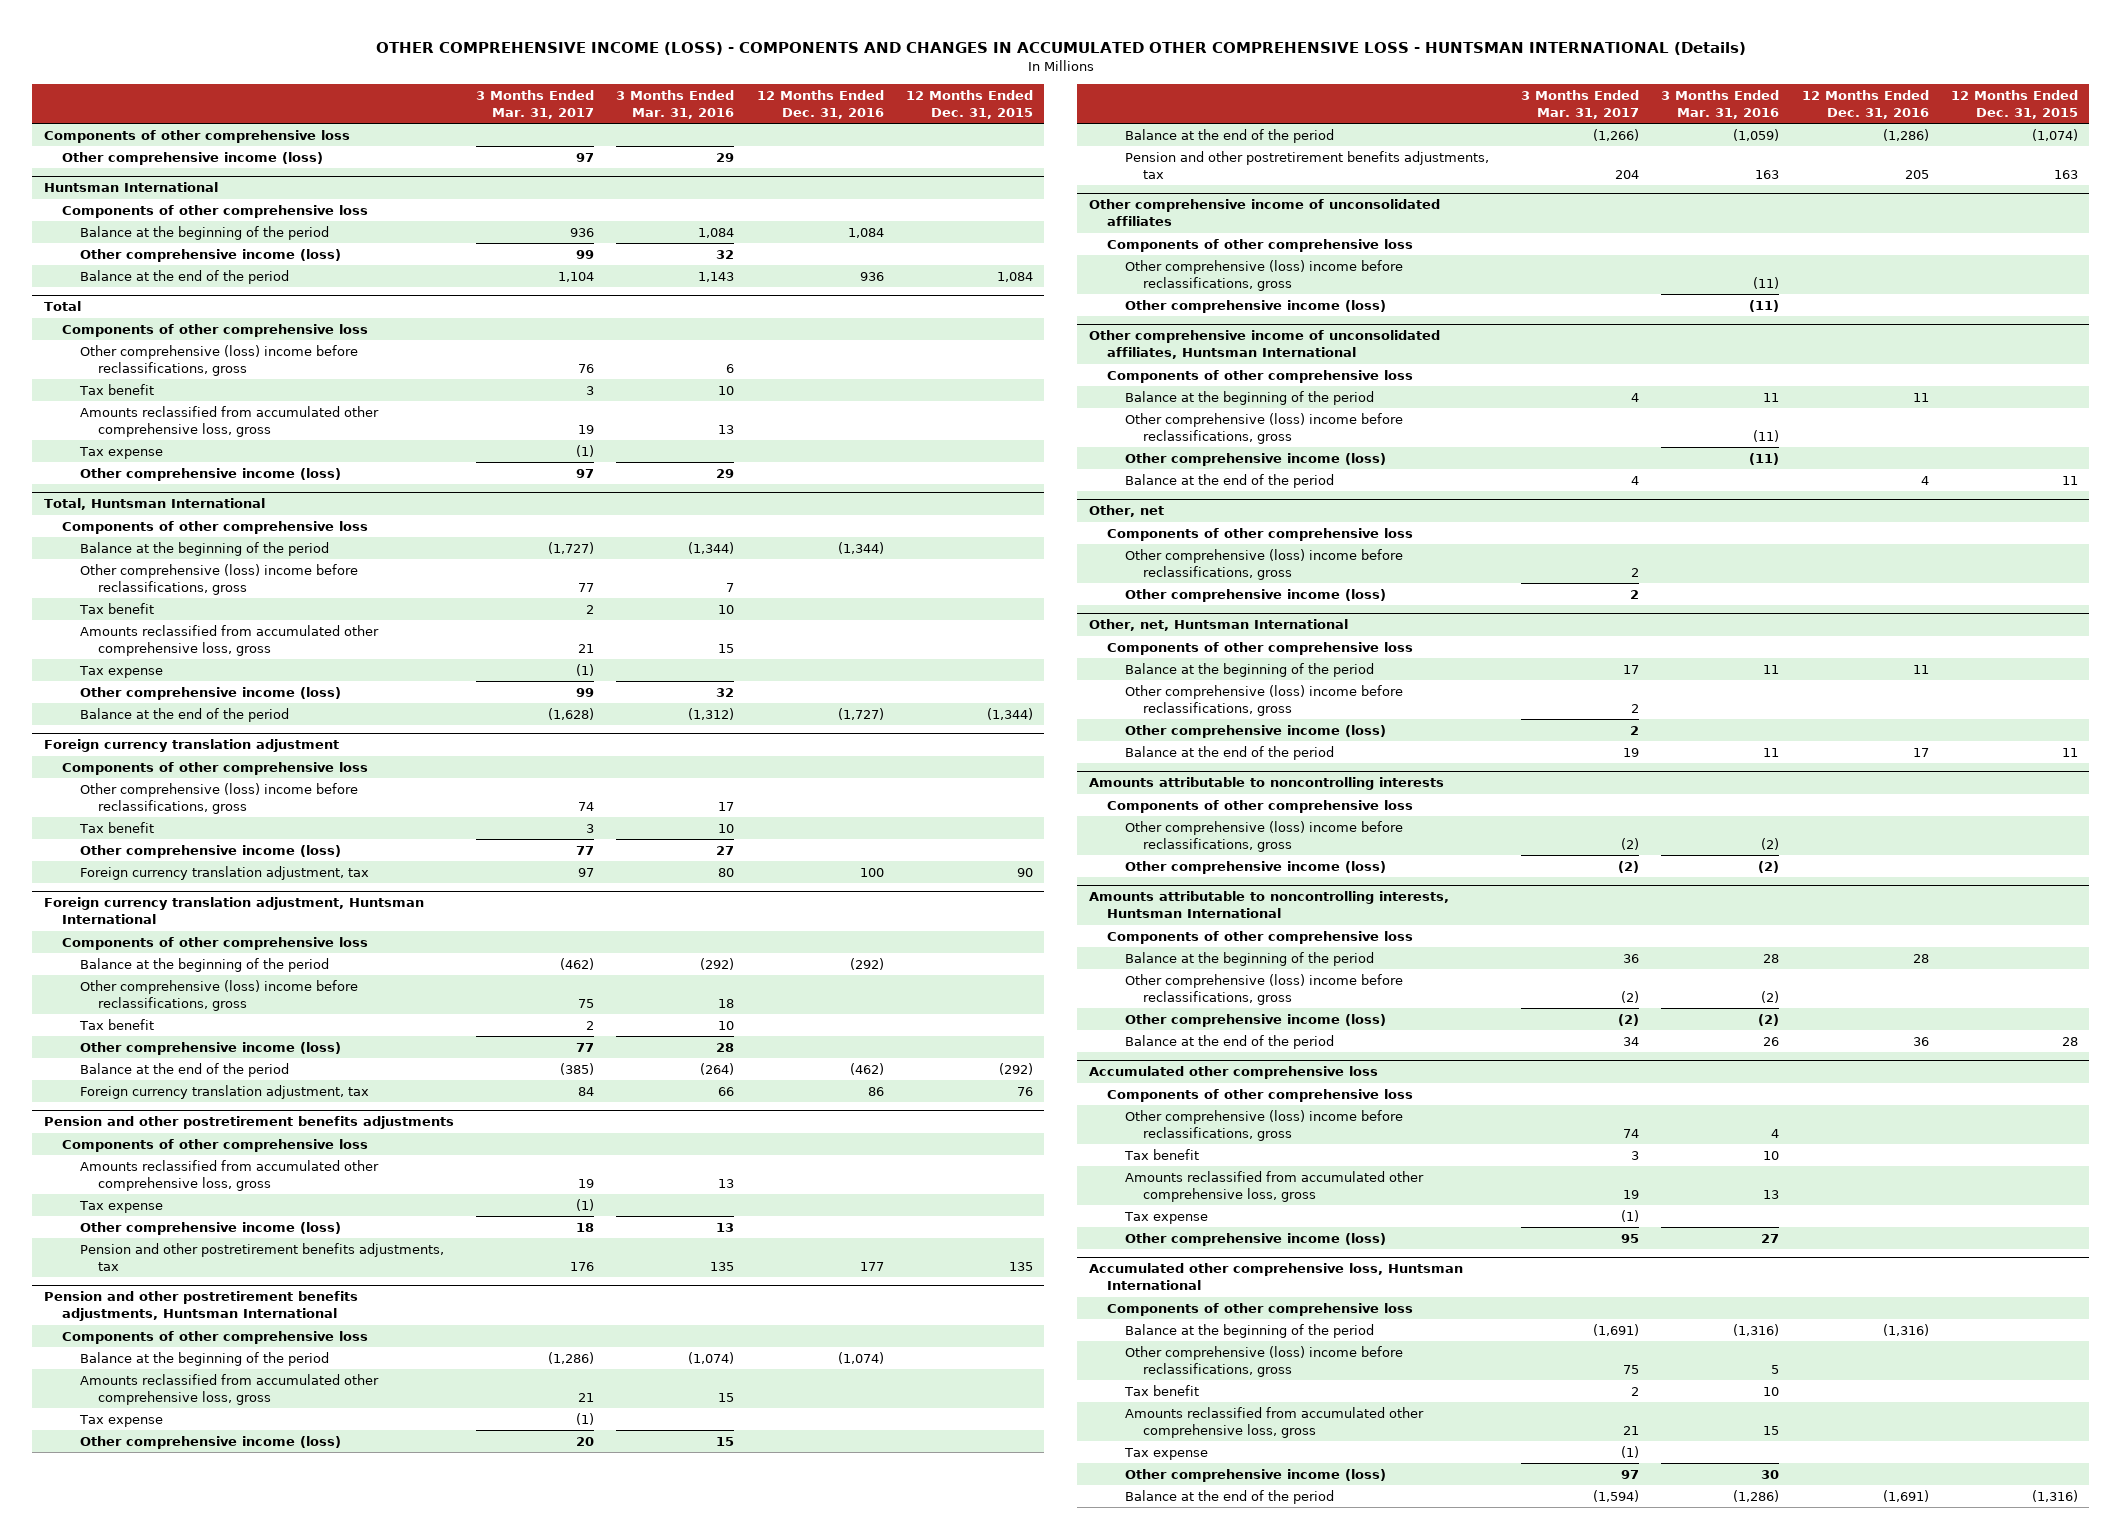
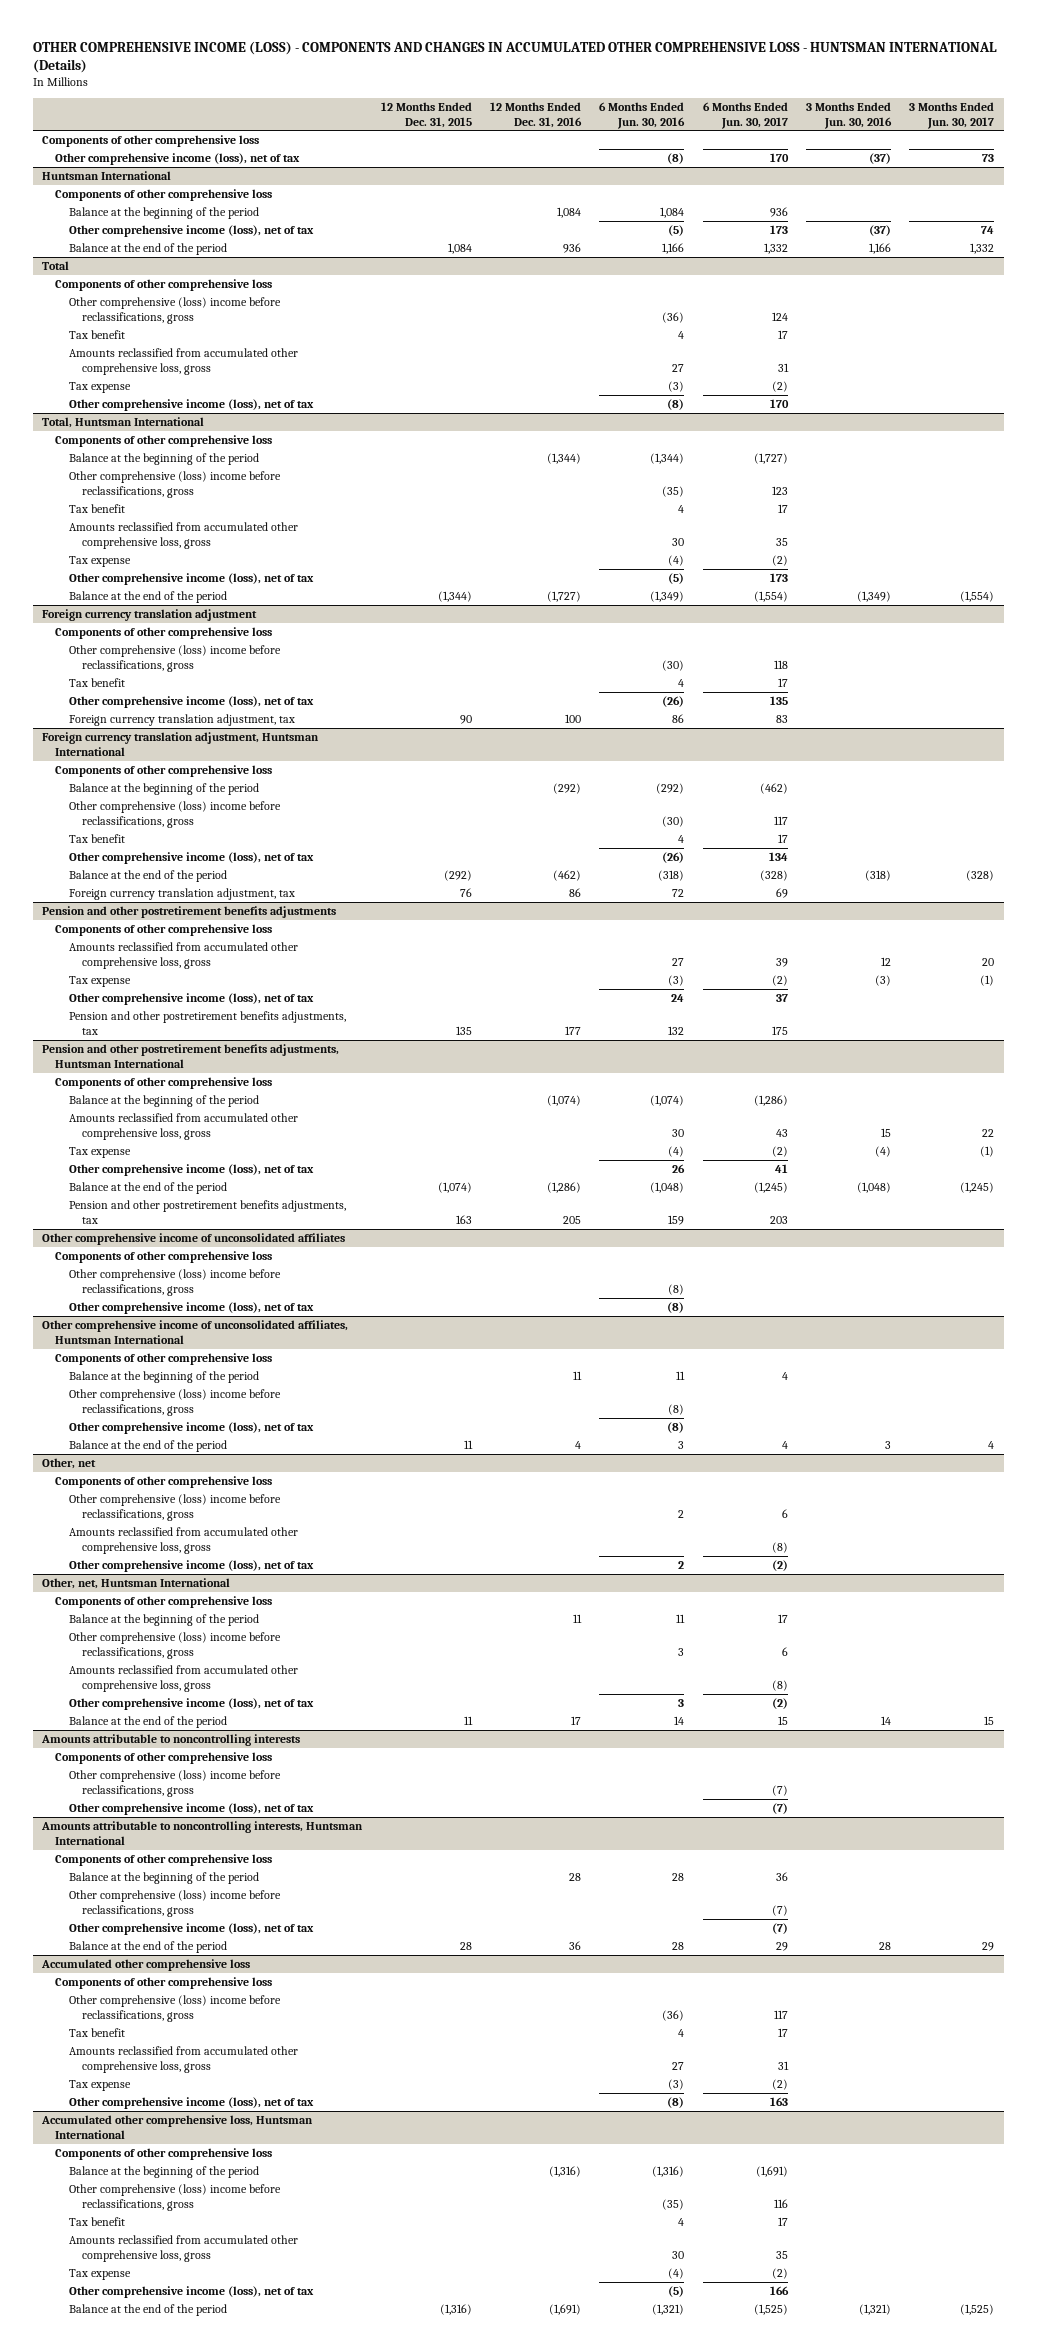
[475,89,594,119] 3 Months Ended Mar. 31, 2017 -> none
[616,89,735,119] 3 Months Ended Mar. 31, 2016 -> none
none -> [599,101,686,129] 6 Months Ended Jun. 30, 2016
none -> [702,101,788,129] 6 Months Ended Jun. 30, 2017
none -> [806,101,893,129] 3 Months Ended Jun. 30, 2016
none -> [909,101,995,129] 3 Months Ended Jun. 30, 2017
[61,151,323,165] Other comprehensive income (loss) -> [55,152,301,165] Other comprehensive income (loss), net of tax
[80,248,342,262] Other comprehensive income (loss) -> [68,224,314,237] Other comprehensive income (loss), net of tax
[80,467,342,481] Other comprehensive income (loss) -> [68,398,314,411] Other comprehensive income (loss), net of tax
[80,686,342,700] Other comprehensive income (loss) -> [68,572,314,585] Other comprehensive income (loss), net of tax
[80,844,342,858] Other comprehensive income (loss) -> [68,695,314,708] Other comprehensive income (loss), net of tax
[80,1041,342,1055] Other comprehensive income (loss) -> [68,851,314,864] Other comprehensive income (loss), net of tax
[80,1221,342,1235] Other comprehensive income (loss) -> [68,992,314,1005] Other comprehensive income (loss), net of tax
[80,1435,342,1449] Other comprehensive income (loss) -> [68,1163,314,1176] Other comprehensive income (loss), net of tax
[1124,299,1386,313] Other comprehensive income (loss) -> [68,1301,314,1314] Other comprehensive income (loss), net of tax
[1124,452,1386,466] Other comprehensive income (loss) -> [68,1421,314,1434] Other comprehensive income (loss), net of tax
none -> [68,1526,298,1554] Amounts reclassified from accumulated other comprehensive loss, gross
[1124,588,1386,602] Other comprehensive income (loss) -> [68,1559,314,1572] Other comprehensive income (loss), net of tax
none -> [68,1664,298,1692] Amounts reclassified from accumulated other comprehensive loss, gross
[1124,724,1386,738] Other comprehensive income (loss) -> [68,1697,314,1710] Other comprehensive income (loss), net of tax
[1124,860,1386,874] Other comprehensive income (loss) -> [68,1802,314,1815] Other comprehensive income (loss), net of tax
[1124,1013,1386,1027] Other comprehensive income (loss) -> [68,1922,314,1935] Other comprehensive income (loss), net of tax
[1124,1232,1386,1246] Other comprehensive income (loss) -> [68,2096,314,2109] Other comprehensive income (loss), net of tax
[1124,1468,1386,1482] Other comprehensive income (loss) -> [68,2285,314,2298] Other comprehensive income (loss), net of tax

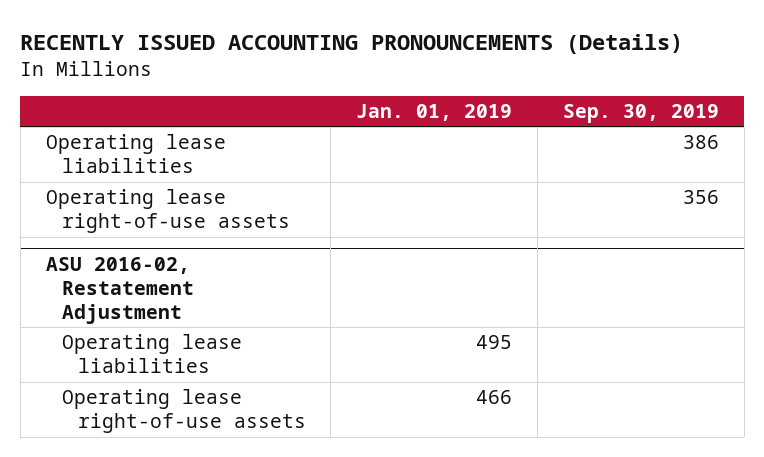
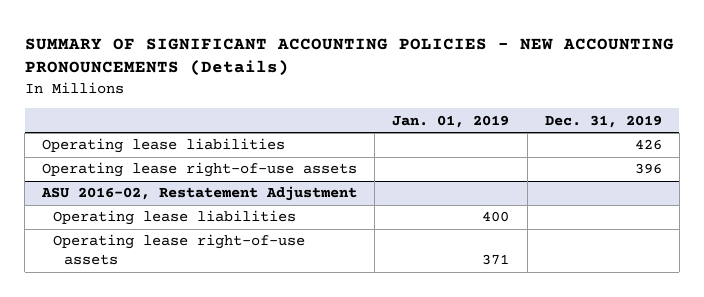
[20,34,684,55] RECENTLY ISSUED ACCOUNTING PRONOUNCEMENTS (Details) -> [24,37,674,77] SUMMARY OF SIGNIFICANT ACCOUNTING POLICIES - NEW ACCOUNTING PRONOUNCEMENTS (Details)
[562,103,719,123] Sep. 30, 2019 -> none
none -> [544,114,662,128] Dec. 31, 2019
[476,335,513,350] 495 -> [482,211,510,223] 400
[476,390,513,405] 466 -> [482,254,510,266] 371

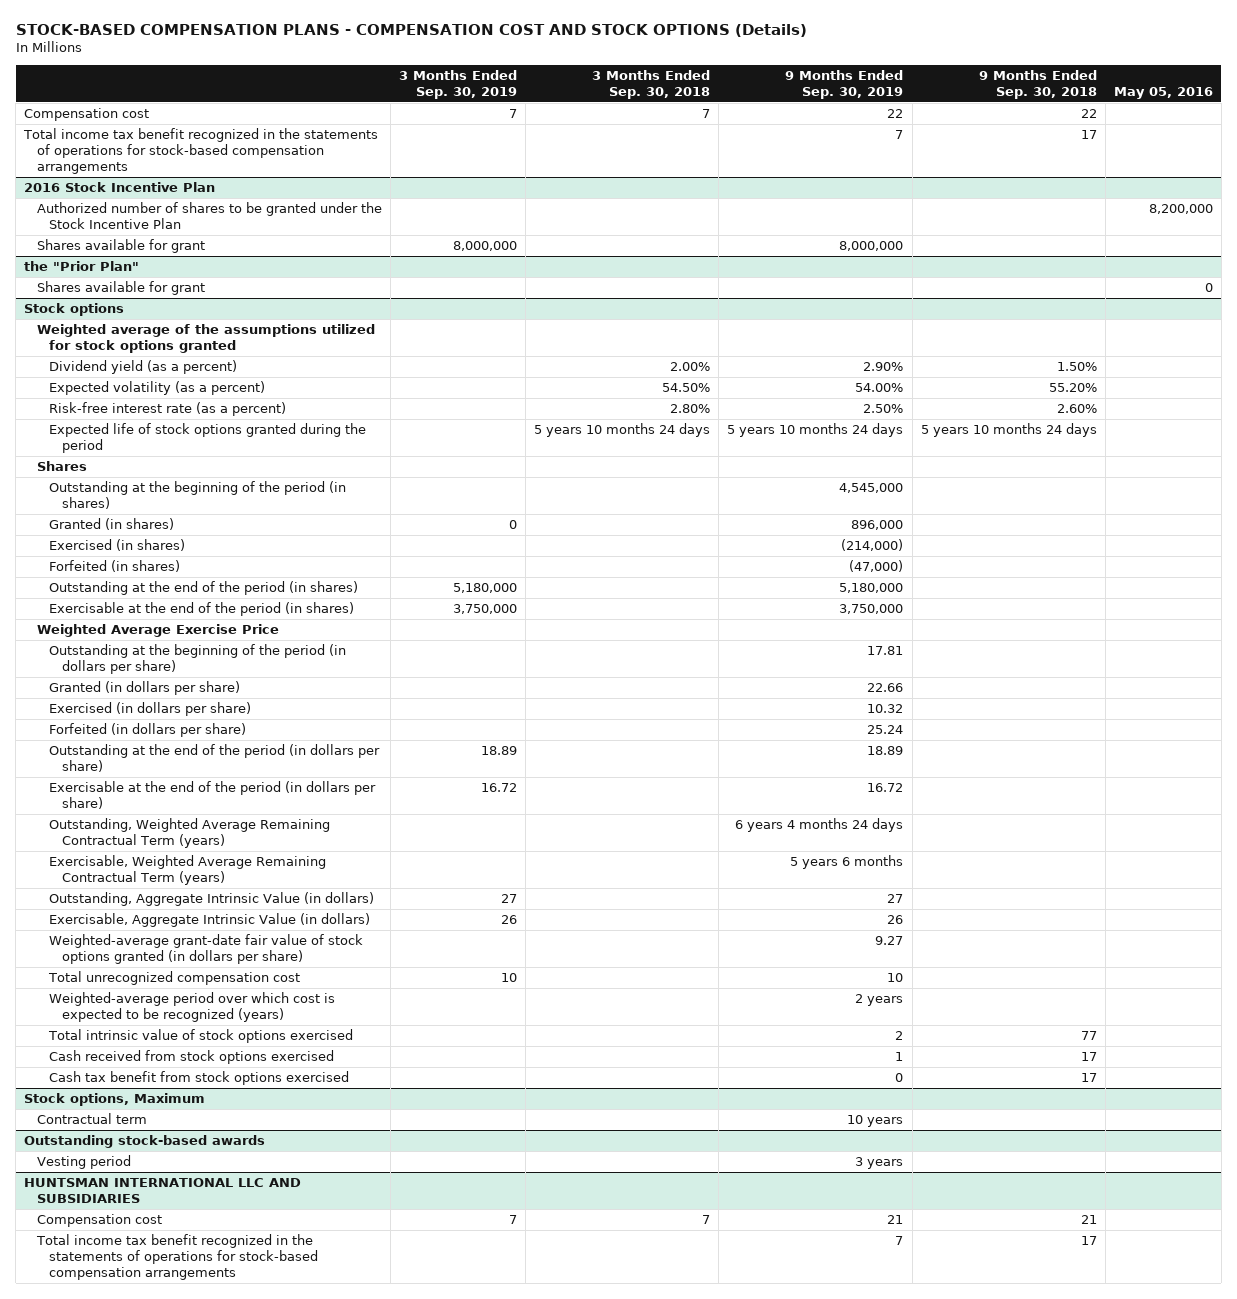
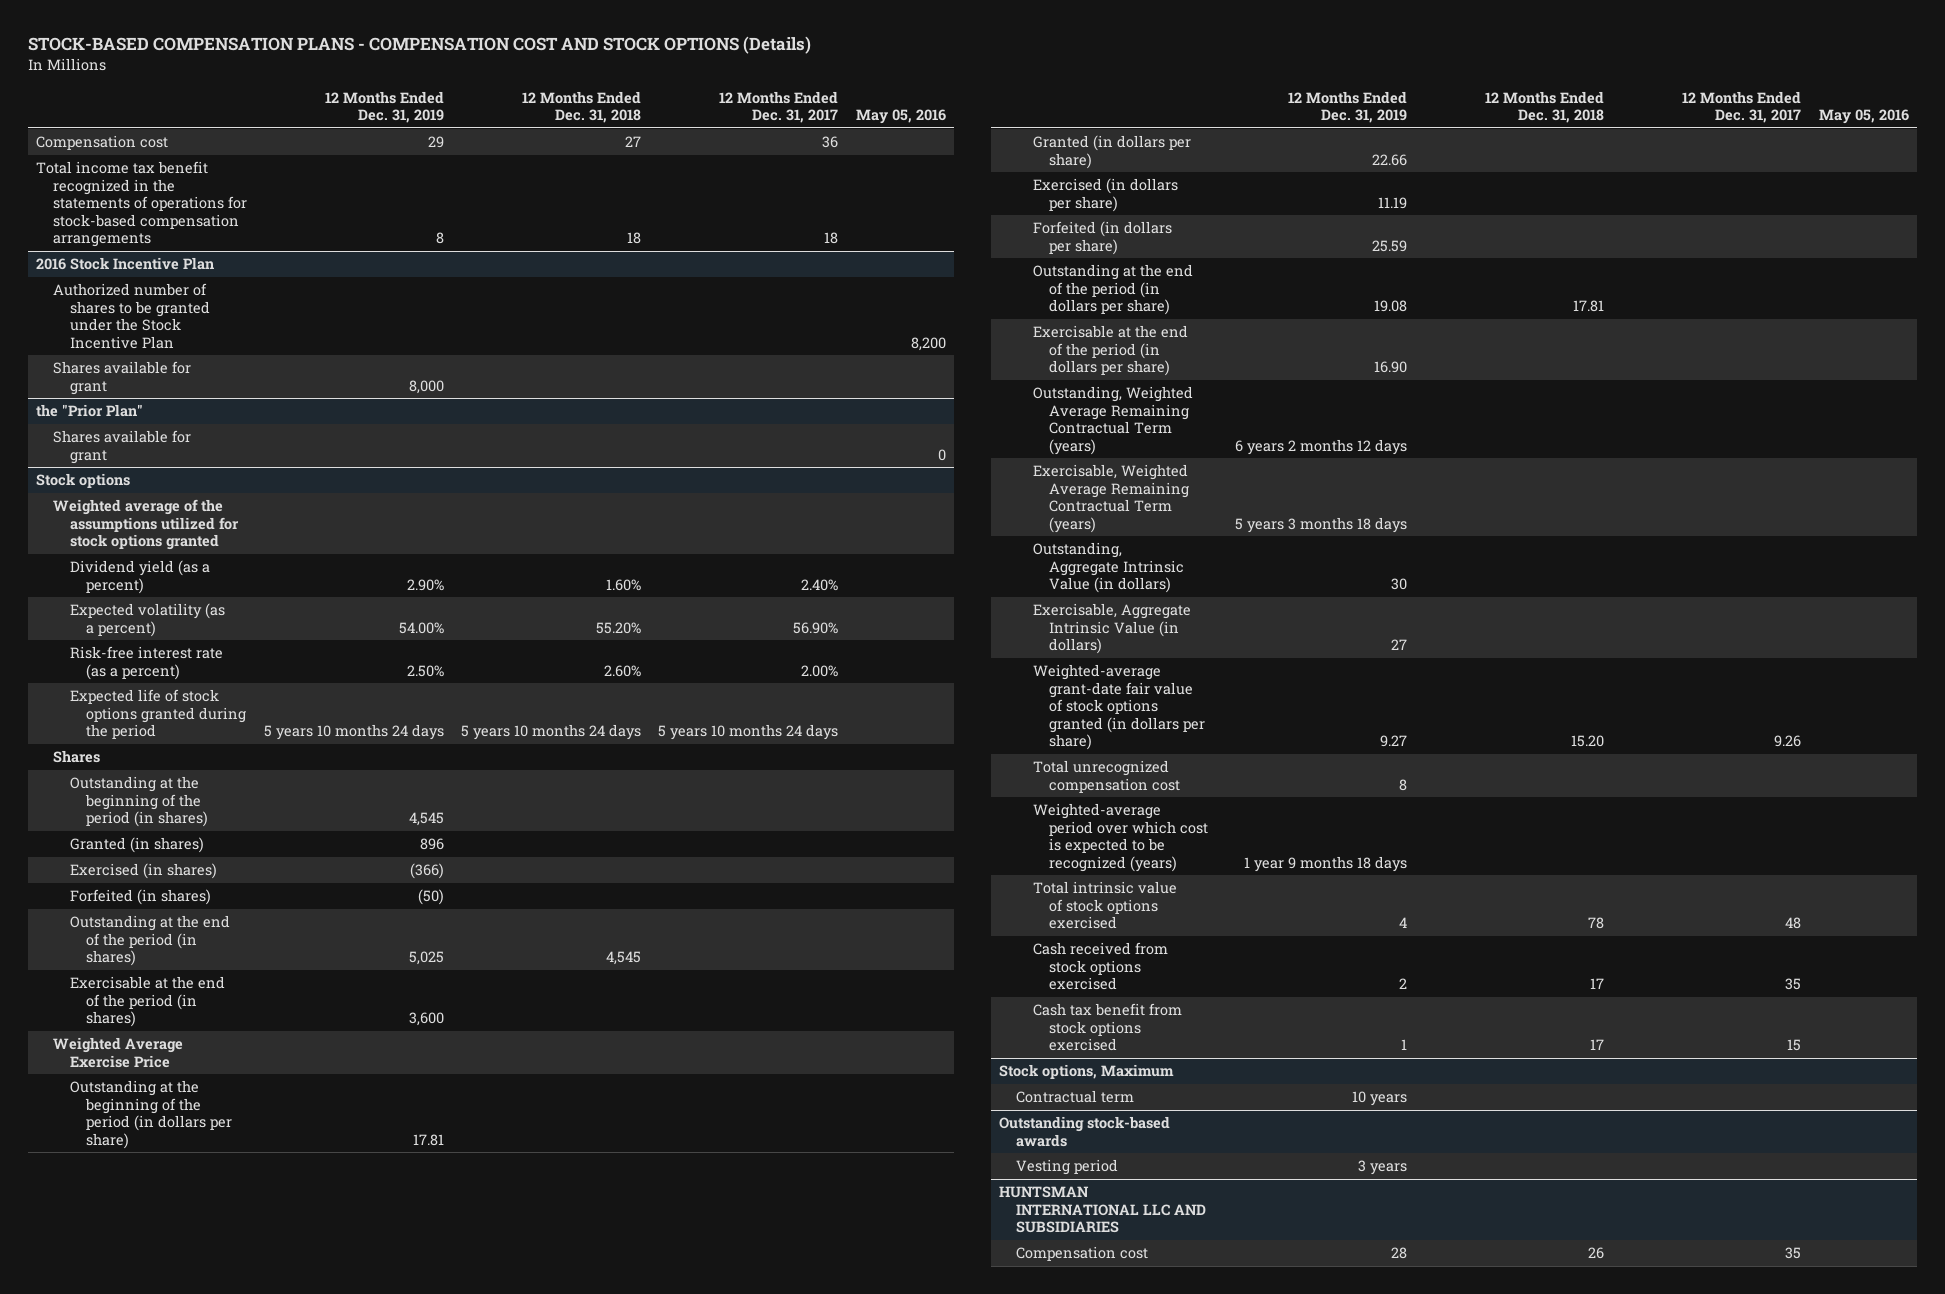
[399,69,518,99] 3 Months Ended Sep. 30, 2019 -> none
[592,69,711,99] 3 Months Ended Sep. 30, 2018 -> none
[785,69,904,99] 9 Months Ended Sep. 30, 2019 -> none
[978,69,1097,99] 9 Months Ended Sep. 30, 2018 -> none
none -> [325,90,445,124] 12 Months Ended Dec. 31, 2019
none -> [522,90,642,124] 12 Months Ended Dec. 31, 2018
none -> [719,90,839,124] 12 Months Ended Dec. 31, 2017
[1148,204,1213,215] 8,200,000 -> [910,336,946,351] 8,200
[35,1234,319,1280] Total income tax benefit recognized in the statements of operations for stock-based compensation arrangements -> none

